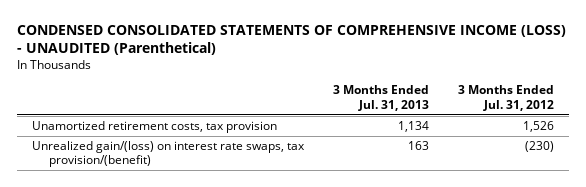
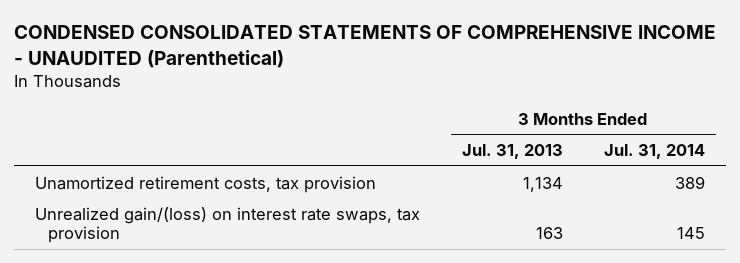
[17,25,567,56] CONDENSED CONSOLIDATED STATEMENTS OF COMPREHENSIVE INCOME (LOSS) - UNAUDITED (Parenthetical) -> [13,25,716,68] CONDENSED CONSOLIDATED STATEMENTS OF COMPREHENSIVE INCOME - UNAUDITED (Parenthetical)
[457,85,554,111] 3 Months Ended Jul. 31, 2012 -> none
none -> [604,144,706,160] Jul. 31, 2014
[31,141,305,168] Unrealized gain/(loss) on interest rate swaps, tax provision/(benefit) -> [34,206,420,243] Unrealized gain/(loss) on interest rate swaps, tax provision

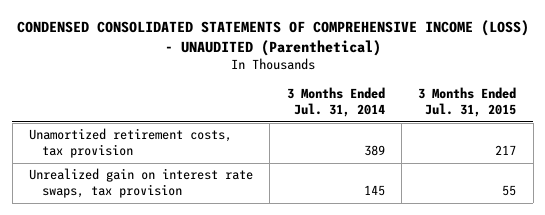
[13,25,716,68] CONDENSED CONSOLIDATED STATEMENTS OF COMPREHENSIVE INCOME - UNAUDITED (Parenthetical) -> [16,20,529,56] CONDENSED CONSOLIDATED STATEMENTS OF COMPREHENSIVE INCOME (LOSS) - UNAUDITED (Parenthetical)
[461,144,563,160] Jul. 31, 2013 -> none
none -> [418,87,517,117] 3 Months Ended Jul. 31, 2015
[34,206,420,243] Unrealized gain/(loss) on interest rate swaps, tax provision -> [29,168,254,199] Unrealized gain on interest rate swaps, tax provision

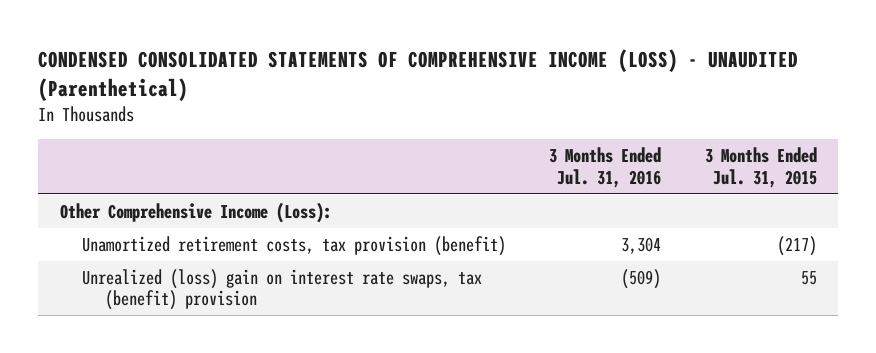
[286,87,385,117] 3 Months Ended Jul. 31, 2014 -> none
none -> [549,147,662,188] 3 Months Ended Jul. 31, 2016
none -> [59,201,332,223] Other Comprehensive Income (Loss):
[29,128,233,159] Unamortized retirement costs, tax provision -> [82,235,507,256] Unamortized retirement costs, tax provision (benefit)
[495,145,517,156] 217 -> [776,235,817,256] (217)
[29,168,254,199] Unrealized gain on interest rate swaps, tax provision -> [82,268,483,311] Unrealized (loss) gain on interest rate swaps, tax (benefit) provision

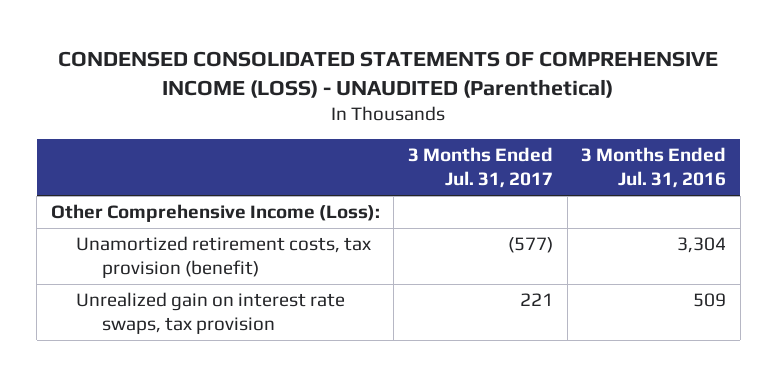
[704,147,817,188] 3 Months Ended Jul. 31, 2015 -> none
none -> [407,147,553,189] 3 Months Ended Jul. 31, 2017
[82,268,483,311] Unrealized (loss) gain on interest rate swaps, tax (benefit) provision -> [76,292,346,335] Unrealized gain on interest rate swaps, tax provision
[621,268,662,289] (509) -> [693,293,727,308] 509

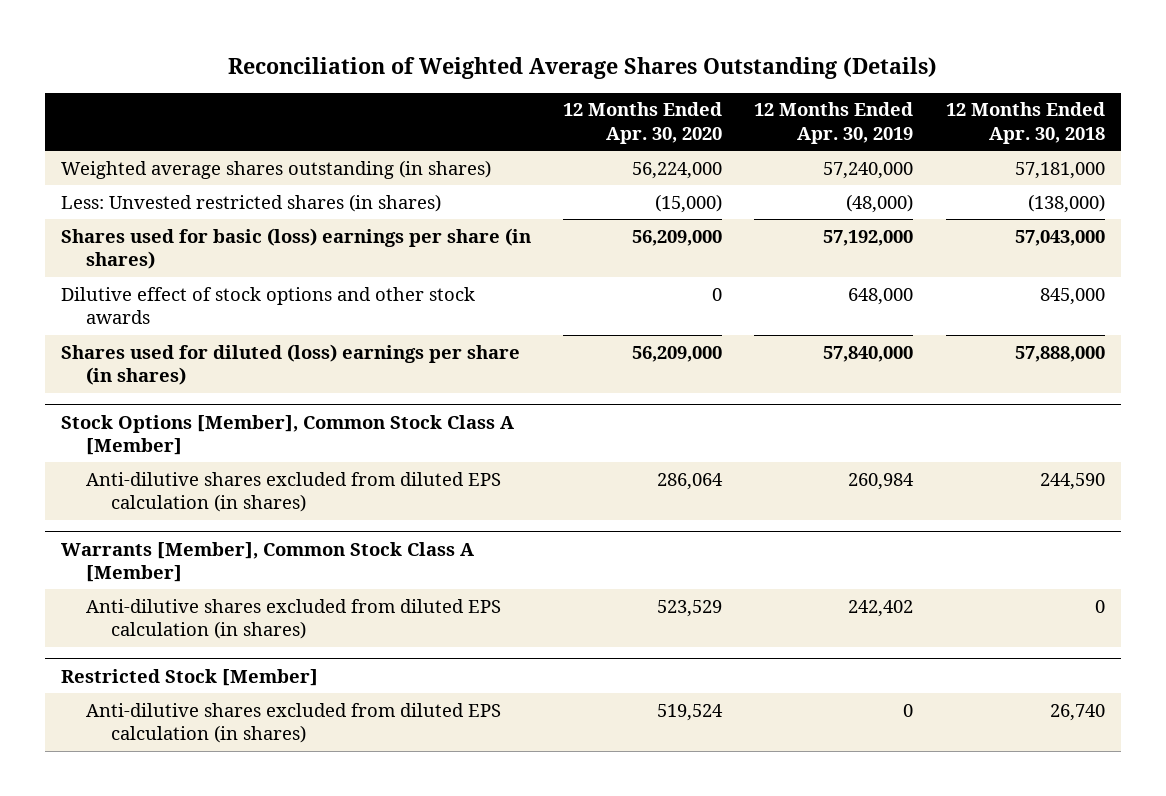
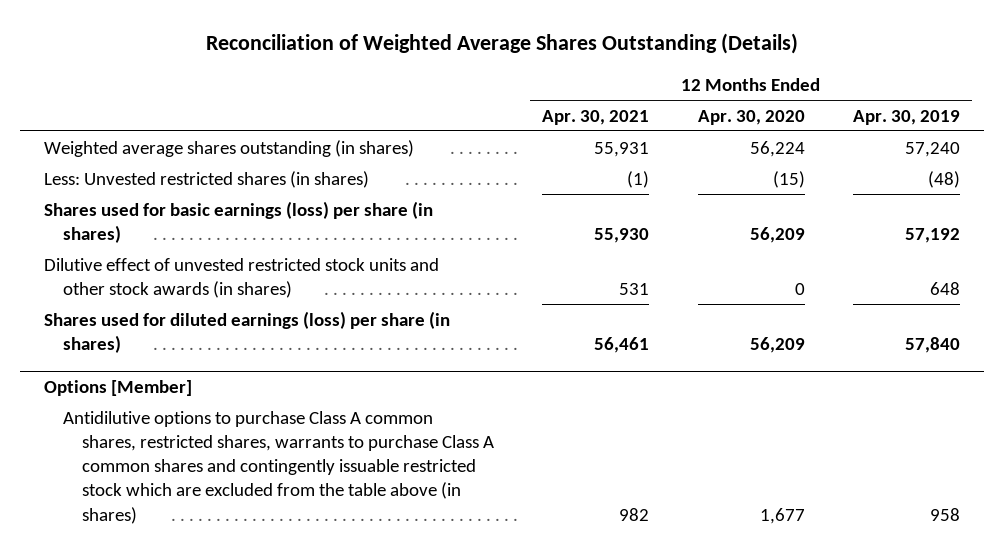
[945,102,1105,145] 12 Months Ended Apr. 30, 2018 -> none
none -> [542,109,650,125] Apr. 30, 2021
[61,414,515,456] Stock Options [Member], Common Stock Class A [Member] -> none
[85,471,501,513] Anti-dilutive shares excluded from diluted EPS calculation (in shares) -> none
[61,541,475,583] Warrants [Member], Common Stock Class A [Member] -> none
[85,598,501,640] Anti-dilutive shares excluded from diluted EPS calculation (in shares) -> none
[61,668,319,686] Restricted Stock [Member] -> none
[85,702,501,744] Anti-dilutive shares excluded from diluted EPS calculation (in shares) -> none
[632,161,723,179] 56,224,000 -> [749,140,805,157] 56,224
[823,161,914,179] 57,240,000 -> [905,141,961,157] 57,240
[655,193,723,213] (15,000) -> [772,170,805,188] (15)
[846,193,914,213] (48,000) -> [928,170,961,188] (48)
[61,227,532,270] Shares used for basic (loss) earnings per share (in shares) -> [44,200,434,243] Shares used for basic earnings (loss) per share (in shares)
[632,229,723,246] 56,209,000 -> [749,226,805,243] 56,209
[823,229,914,246] 57,192,000 -> [905,227,961,243] 57,192
[61,286,476,325] Dilutive effect of stock options and other stock awards -> [44,257,440,298] Dilutive effect of unvested restricted stock units and other stock awards (in shares)
[848,287,914,305] 648,000 -> [930,281,961,295] 648
[61,343,521,386] Shares used for diluted (loss) earnings per share (in shares) -> [44,310,451,353] Shares used for diluted earnings (loss) per share (in shares)
[632,345,723,362] 56,209,000 -> [749,336,805,353] 56,209
[823,345,914,362] 57,840,000 -> [905,336,961,353] 57,840
none -> [44,379,193,396] Options [Member]
none -> [63,410,494,524] Antidilutive options to purchase Class A common shares, restricted shares, warrants to purchase Class A common shares and contingently issuable restricted stock which are excluded from the table above (in shares)

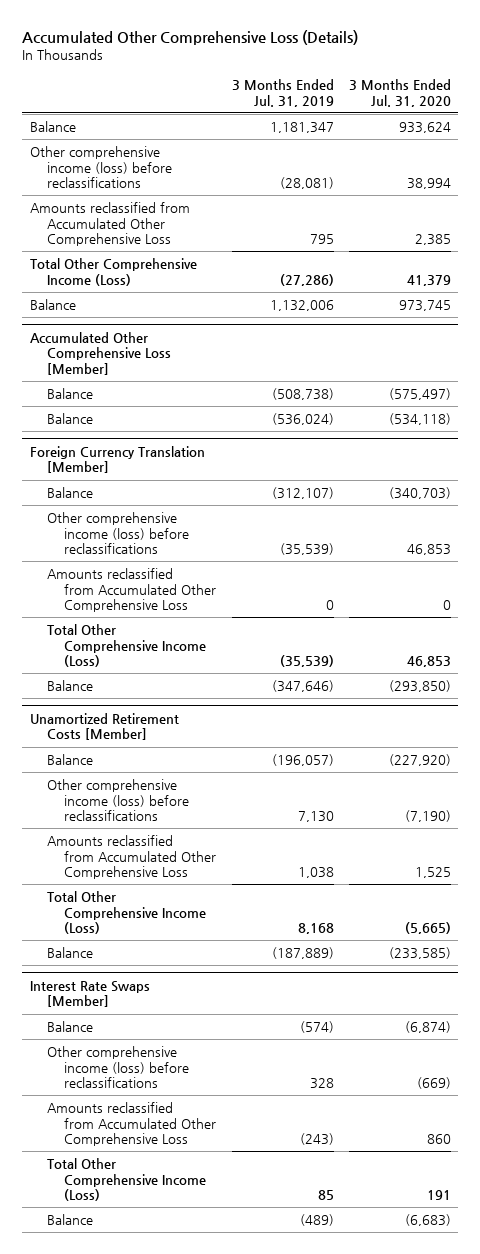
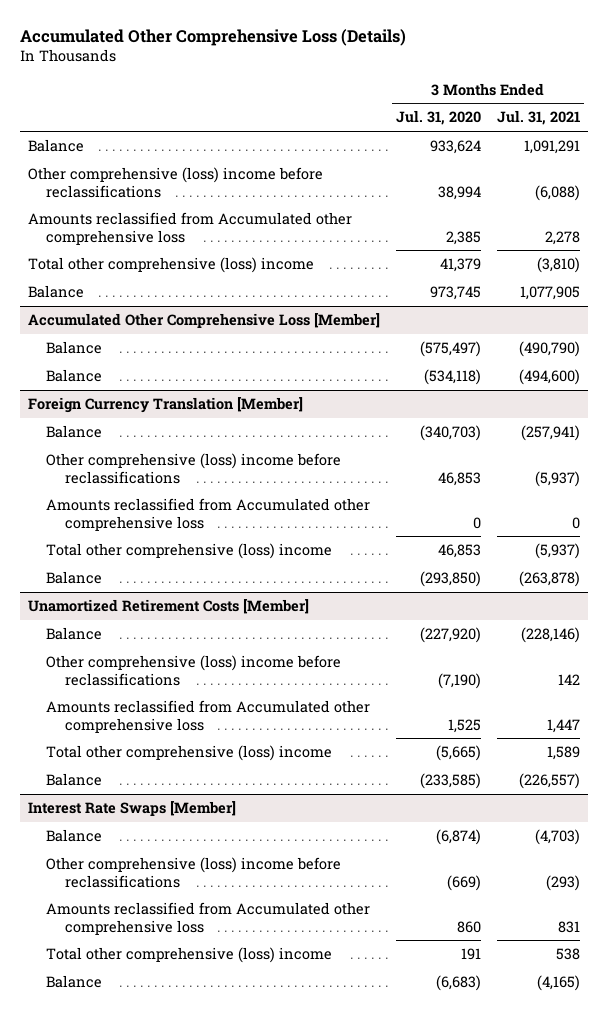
[231,79,334,107] 3 Months Ended Jul. 31, 2019 -> none
none -> [496,110,580,126] Jul. 31, 2021
[29,146,173,189] Other comprehensive income (loss) before reclassifications -> [27,167,323,198] Other comprehensive (loss) income before reclassifications
[29,202,190,247] Amounts reclassified from Accumulated Other Comprehensive Loss -> [27,212,352,245] Amounts reclassified from Accumulated other comprehensive loss
[29,258,197,286] Total Other Comprehensive Income (Loss) -> [27,257,314,274] Total other comprehensive (loss) income
[47,512,190,555] Other comprehensive income (loss) before reclassifications -> [46,453,342,484] Other comprehensive (loss) income before reclassifications
[47,568,217,613] Amounts reclassified from Accumulated Other Comprehensive Loss -> [46,498,371,531] Amounts reclassified from Accumulated other comprehensive loss
[47,624,207,668] Total Other Comprehensive Income (Loss) -> [46,543,333,560] Total other comprehensive (loss) income
[47,779,190,822] Other comprehensive income (loss) before reclassifications -> [46,655,342,686] Other comprehensive (loss) income before reclassifications
[47,835,217,880] Amounts reclassified from Accumulated Other Comprehensive Loss -> [46,700,371,733] Amounts reclassified from Accumulated other comprehensive loss
[47,891,207,935] Total Other Comprehensive Income (Loss) -> [46,745,333,762] Total other comprehensive (loss) income
[47,1046,190,1089] Other comprehensive income (loss) before reclassifications -> [46,857,342,888] Other comprehensive (loss) income before reclassifications
[47,1102,217,1147] Amounts reclassified from Accumulated Other Comprehensive Loss -> [46,902,371,935] Amounts reclassified from Accumulated other comprehensive loss
[47,1158,207,1202] Total Other Comprehensive Income (Loss) -> [46,947,333,964] Total other comprehensive (loss) income

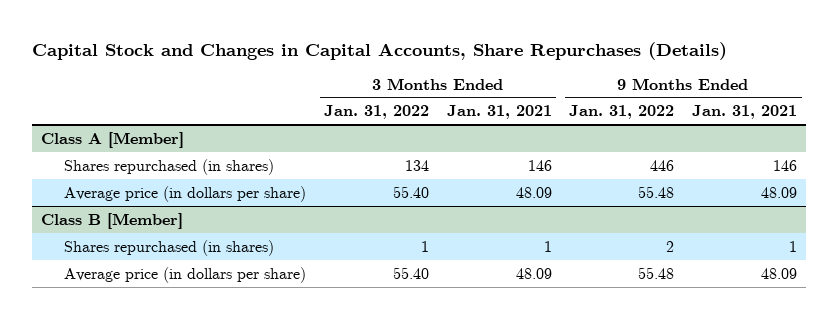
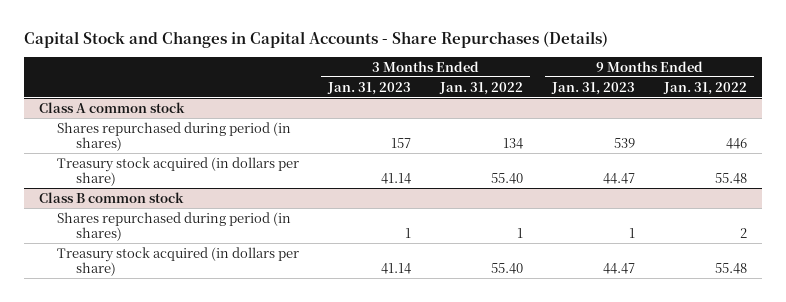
[32,41,728,60] Capital Stock and Changes in Capital Accounts, Share Repurchases (Details) -> [24,31,609,49] Capital Stock and Changes in Capital Accounts - Share Repurchases (Details)
[446,105,552,120] Jan. 31, 2021 -> none
[692,105,798,120] Jan. 31, 2021 -> none
none -> [327,81,412,95] Jan. 31, 2023
none -> [551,81,636,95] Jan. 31, 2023
[41,131,185,148] Class A [Member] -> [38,101,185,113] Class A common stock
[64,158,275,175] Shares repurchased (in shares) -> [57,121,292,151] Shares repurchased during period (in shares)
[64,185,307,202] Average price (in dollars per share) -> [57,156,300,186] Treasury stock acquired (in dollars per share)
[41,212,184,229] Class B [Member] -> [38,191,184,203] Class B common stock
[64,239,275,256] Shares repurchased (in shares) -> [57,211,292,241] Shares repurchased during period (in shares)
[64,266,307,283] Average price (in dollars per share) -> [57,246,300,276] Treasury stock acquired (in dollars per share)

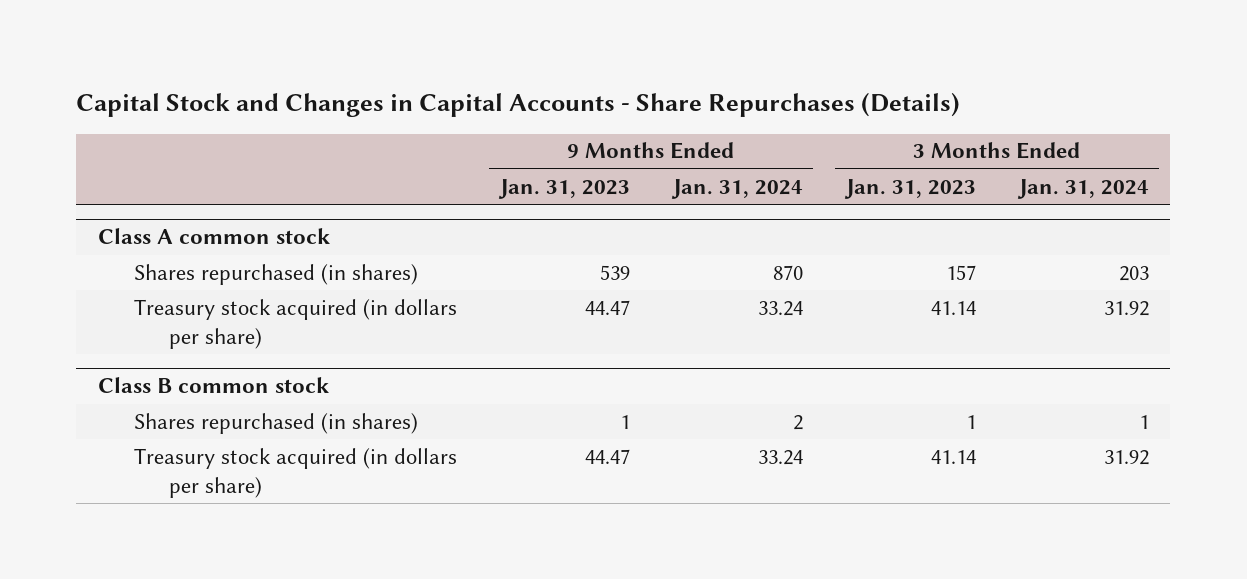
[439,81,524,95] Jan. 31, 2022 -> none
[663,81,748,95] Jan. 31, 2022 -> none
none -> [670,178,803,199] Jan. 31, 2024
none -> [1016,178,1149,199] Jan. 31, 2024
[57,121,292,151] Shares repurchased during period (in shares) -> [133,263,418,285] Shares repurchased (in shares)
[57,211,292,241] Shares repurchased during period (in shares) -> [133,412,418,434] Shares repurchased (in shares)

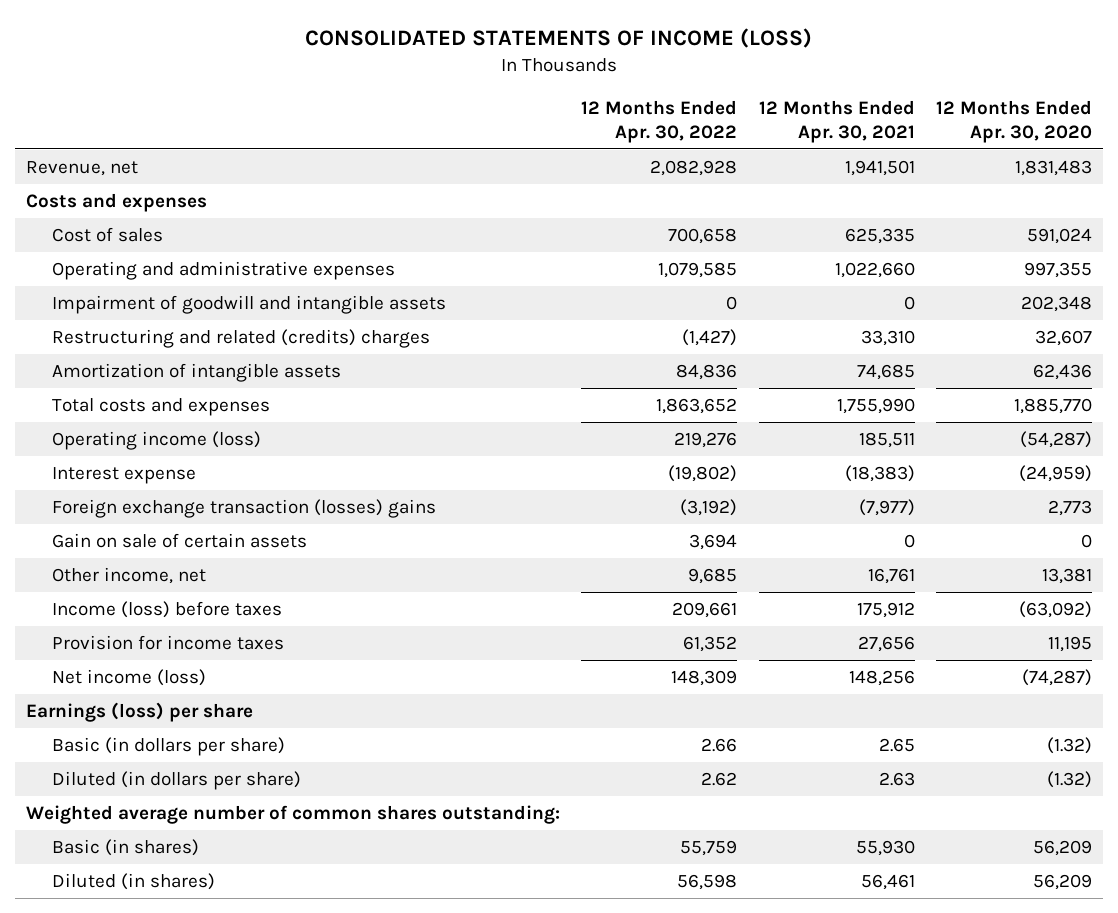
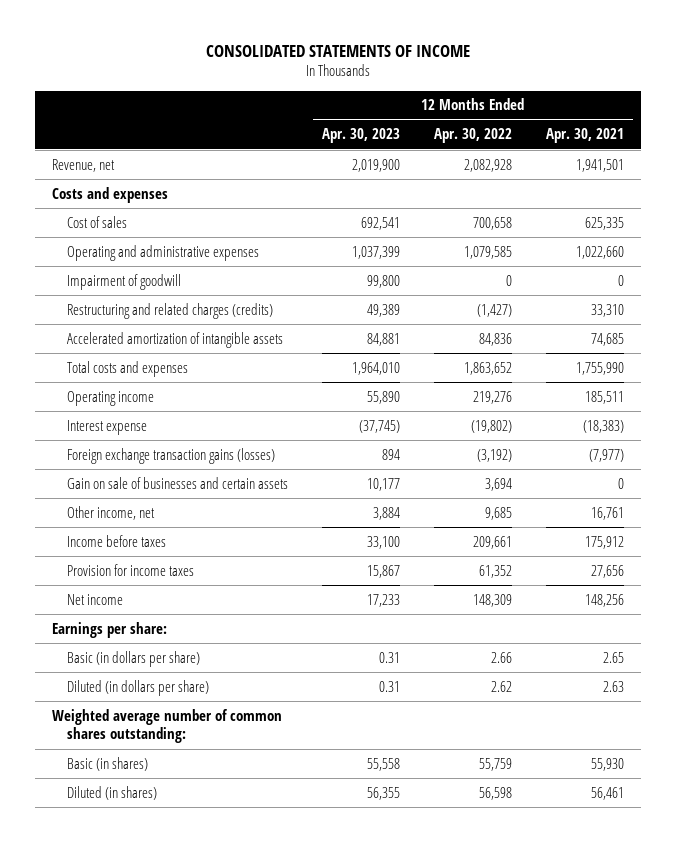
[305,28,813,49] CONSOLIDATED STATEMENTS OF INCOME (LOSS) -> [205,45,470,58] CONSOLIDATED STATEMENTS OF INCOME
[936,99,1093,143] 12 Months Ended Apr. 30, 2020 -> none
none -> [321,128,400,144] Apr. 30, 2023
[52,295,447,315] Impairment of goodwill and intangible assets -> [66,273,181,290] Impairment of goodwill
[52,329,431,349] Restructuring and related (credits) charges -> [66,302,273,319] Restructuring and related charges (credits)
[52,363,342,383] Amortization of intangible assets -> [66,331,283,348] Accelerated amortization of intangible assets
[52,431,262,451] Operating income (loss) -> [66,390,154,406] Operating income
[52,499,437,519] Foreign exchange transaction (losses) gains -> [66,447,275,464] Foreign exchange transaction gains (losses)
[52,533,308,549] Gain on sale of certain assets -> [66,476,288,489] Gain on sale of businesses and certain assets
[52,601,283,619] Income (loss) before taxes -> [66,534,166,547] Income before taxes
[52,669,207,687] Net income (loss) -> [66,593,123,605] Net income
[26,702,254,723] Earnings (loss) per share -> [51,621,167,638] Earnings per share:

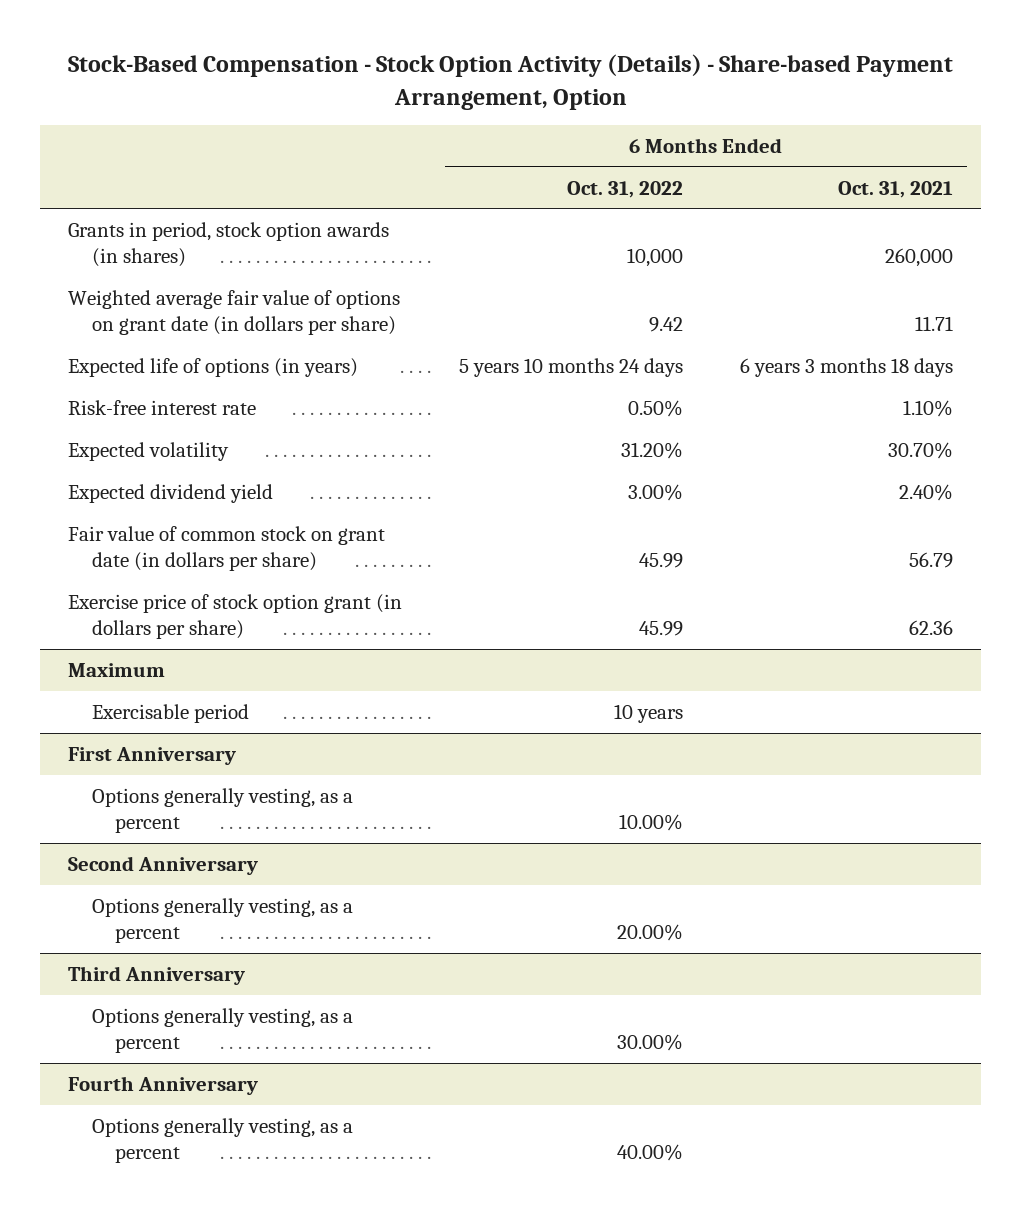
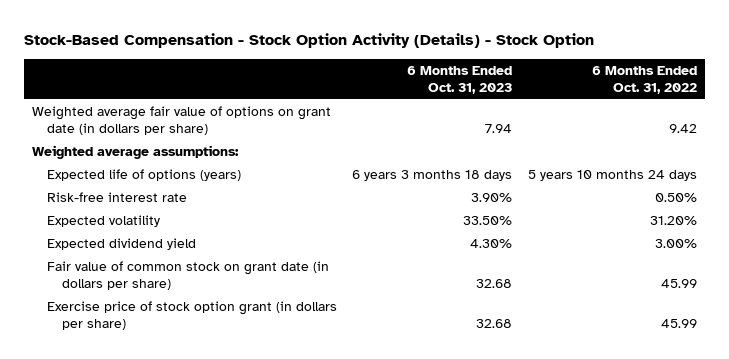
[67,54,953,110] Stock-Based Compensation - Stock Option Activity (Details) - Share-based Payment Arrangement, Option -> [24,33,595,49] Stock-Based Compensation - Stock Option Activity (Details) - Stock Option
[837,180,953,198] Oct. 31, 2021 -> none
none -> [407,66,513,94] 6 Months Ended Oct. 31, 2023
[68,221,390,267] Grants in period, stock option awards (in shares) -> none
none -> [31,145,239,160] Weighted average assumptions:
[68,357,359,377] Expected life of options (in years) -> [46,169,241,182] Expected life of options (years)
[68,662,166,677] Maximum -> none
[91,703,249,723] Exercisable period -> none
[68,746,237,765] First Anniversary -> none
[91,787,353,833] Options generally vesting, as a percent -> none
[68,855,259,875] Second Anniversary -> none
[91,897,353,943] Options generally vesting, as a percent -> none
[68,965,246,985] Third Anniversary -> none
[91,1007,353,1053] Options generally vesting, as a percent -> none
[68,1075,259,1095] Fourth Anniversary -> none
[91,1117,353,1163] Options generally vesting, as a percent -> none

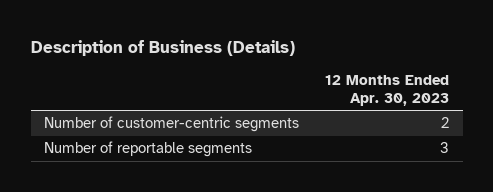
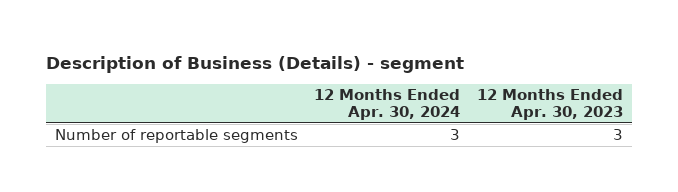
[30,40,295,57] Description of Business (Details) -> [46,56,465,74] Description of Business (Details) - segment
none -> [314,89,461,120] 12 Months Ended Apr. 30, 2024
[43,116,299,133] Number of customer-centric segments -> none

